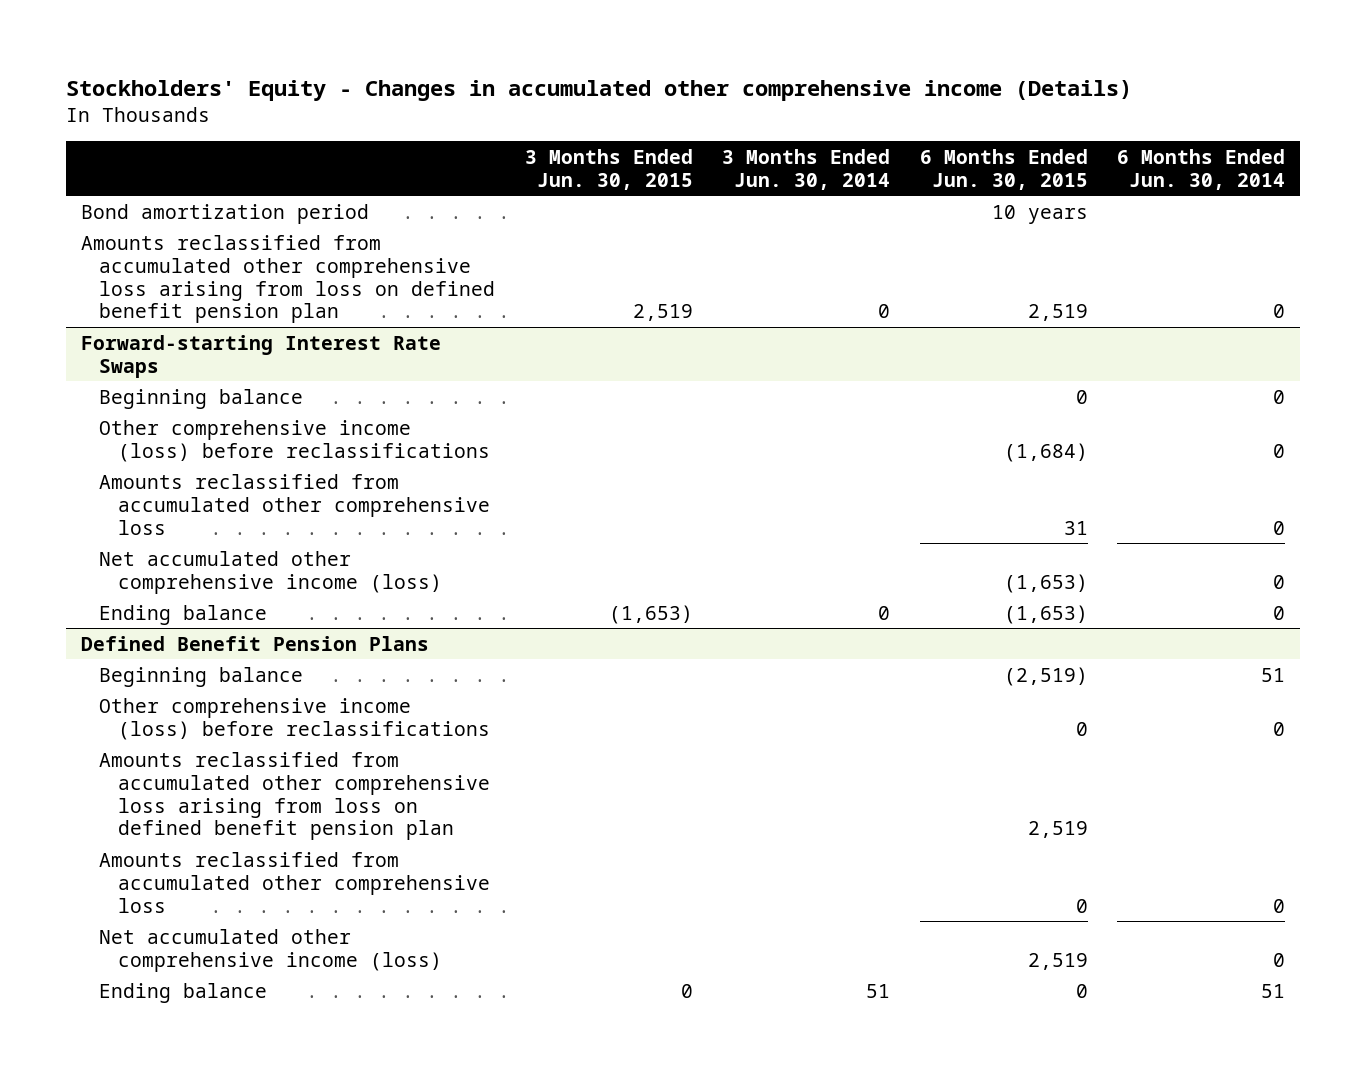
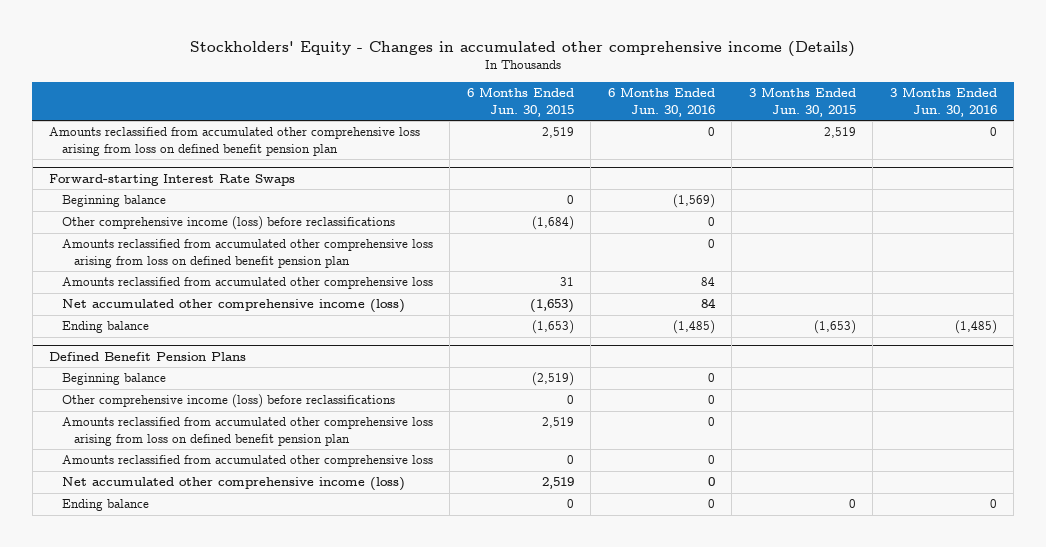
[722,148,891,190] 3 Months Ended Jun. 30, 2014 -> none
[1117,148,1286,190] 6 Months Ended Jun. 30, 2014 -> none
none -> [607,87,715,117] 6 Months Ended Jun. 30, 2016
none -> [889,87,997,117] 3 Months Ended Jun. 30, 2016
[80,203,369,224] Bond amortization period -> none
none -> [61,239,433,268] Amounts reclassified from accumulated other comprehensive loss arising from loss on defined benefit pension plan

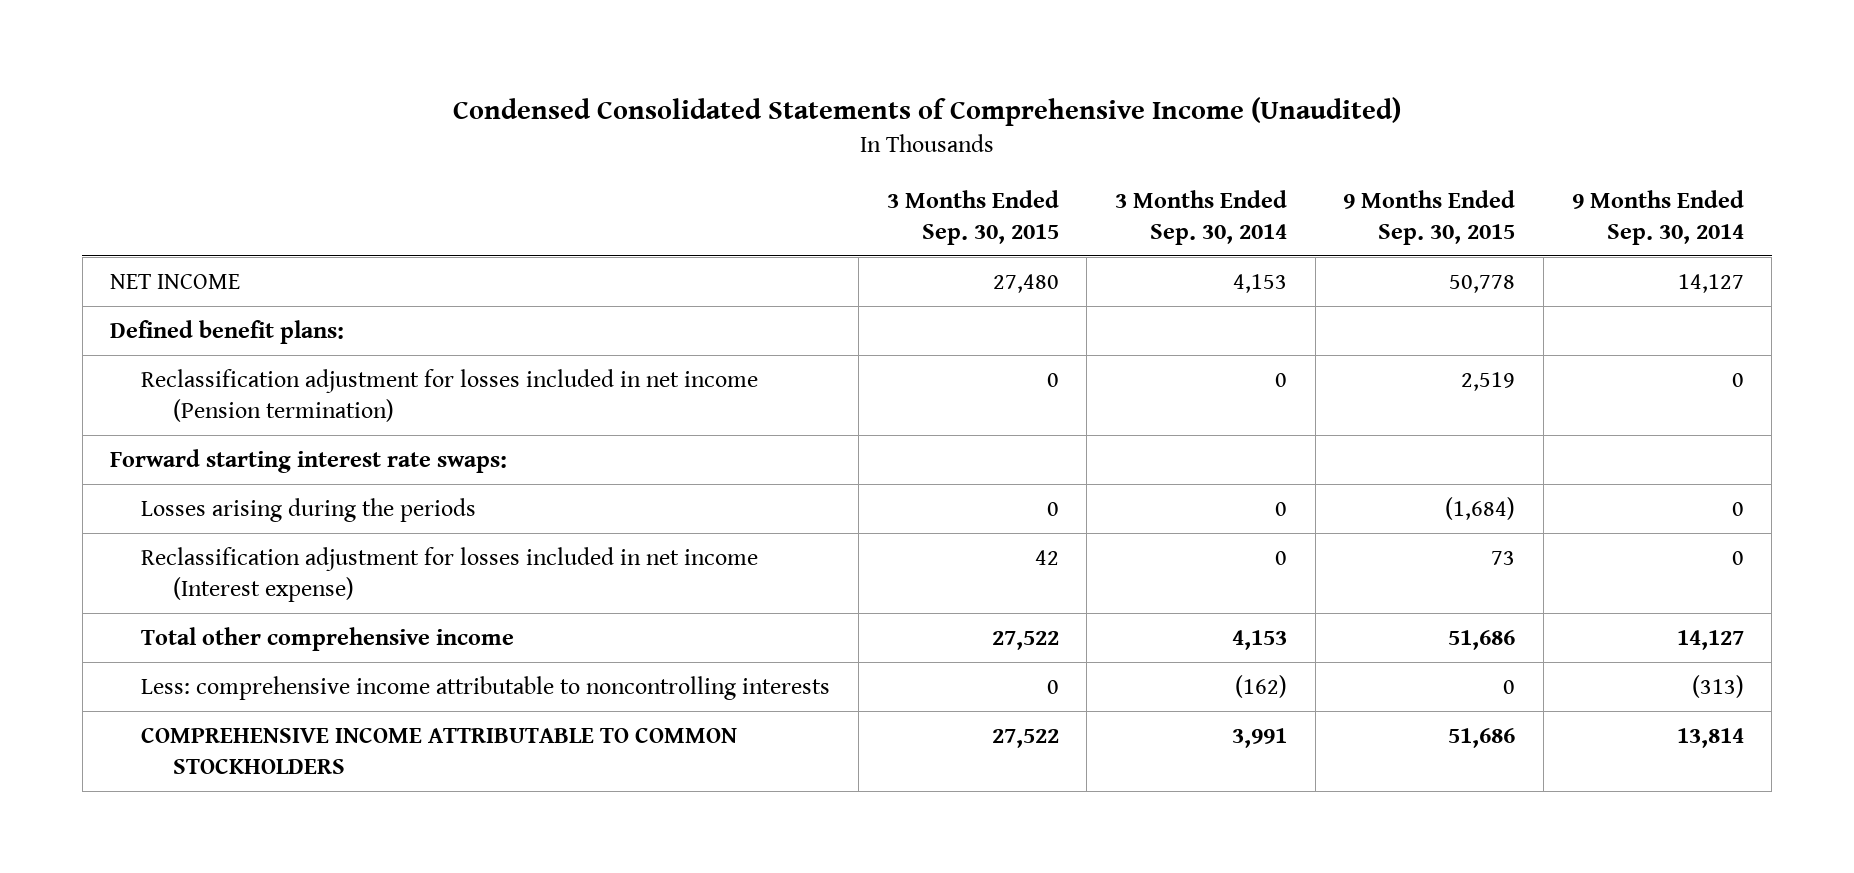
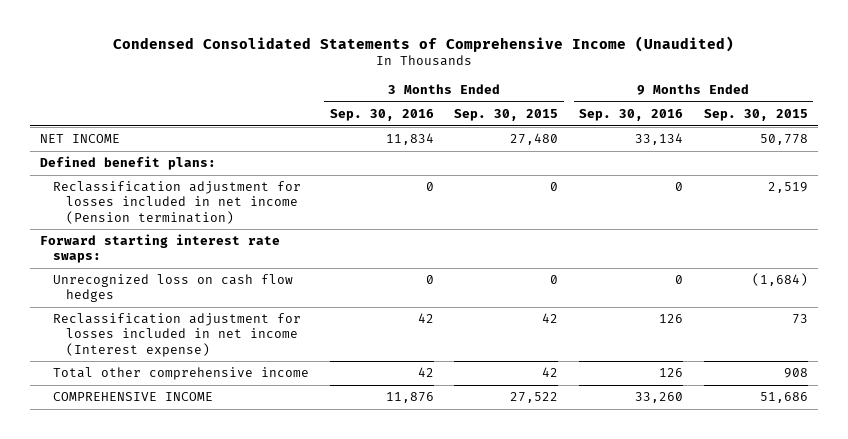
[1115,189,1288,245] 3 Months Ended Sep. 30, 2014 -> none
[1571,189,1744,245] 9 Months Ended Sep. 30, 2014 -> none
none -> [329,109,434,122] Sep. 30, 2016
none -> [579,109,684,122] Sep. 30, 2016
[141,497,477,522] Losses arising during the periods -> [52,274,293,303] Unrecognized loss on cash flow hedges
[141,675,831,700] Less: comprehensive income attributable to noncontrolling interests -> none
[991,630,1059,650] 27,522 -> [542,367,559,378] 42
[1448,629,1516,650] 51,686 -> [783,368,808,379] 908
[141,727,738,775] COMPREHENSIVE INCOME ATTRIBUTABLE TO COMMON STOCKHOLDERS -> [52,392,213,402] COMPREHENSIVE INCOME

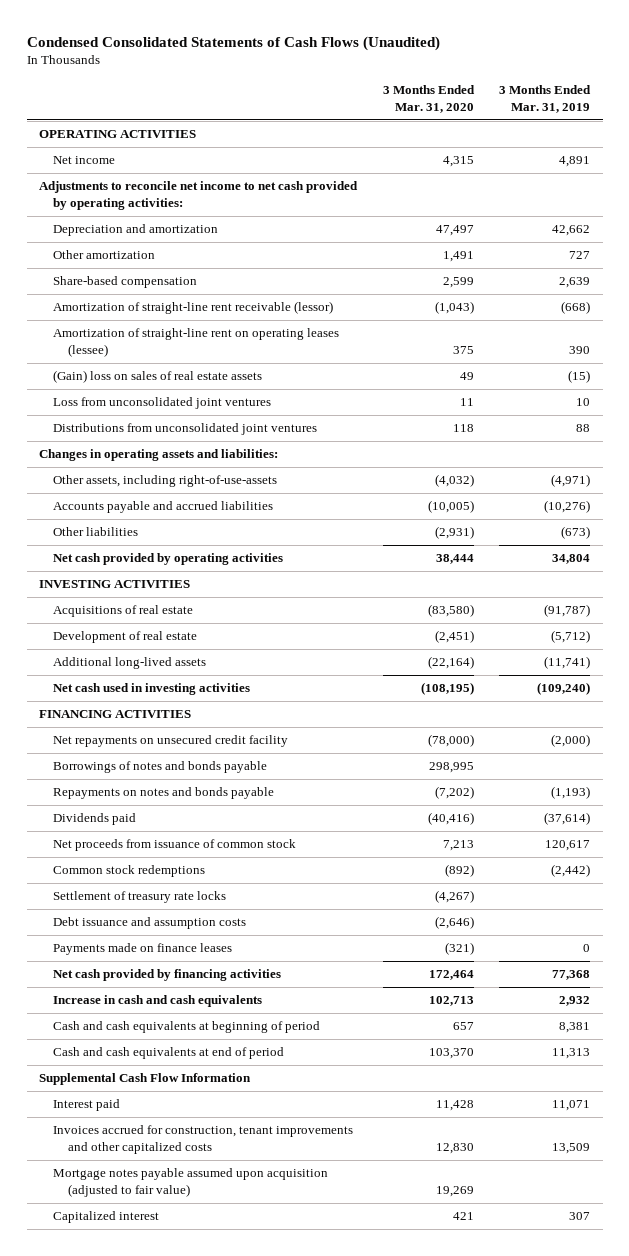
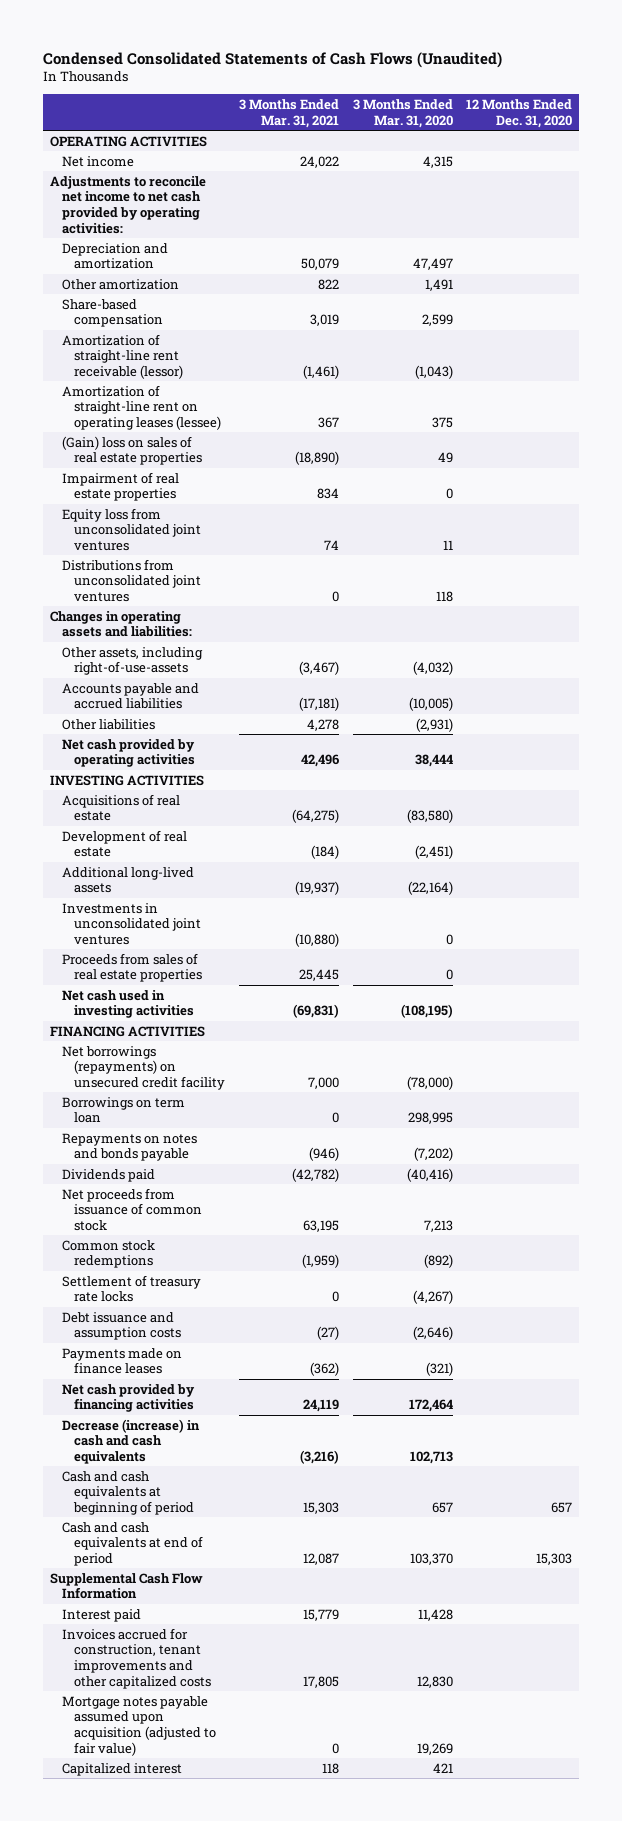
[499,85,592,113] 3 Months Ended Mar. 31, 2019 -> none
none -> [238,99,339,128] 3 Months Ended Mar. 31, 2021
none -> [466,99,573,128] 12 Months Ended Dec. 31, 2020
[53,370,263,384] (Gain) loss on sales of real estate assets -> [62,435,203,466] (Gain) loss on sales of real estate properties
none -> [62,471,180,502] Impairment of real estate properties
[53,397,272,410] Loss from unconsolidated joint ventures -> [62,507,202,551] Equity loss from unconsolidated joint ventures
none -> [62,902,202,945] Investments in unconsolidated joint ventures
none -> [62,952,203,983] Proceeds from sales of real estate properties
[53,735,289,748] Net repayments on unsecured credit facility -> [62,1045,226,1090] Net borrowings (repayments) on unsecured credit facility
[53,761,268,774] Borrowings of notes and bonds payable -> [62,1096,186,1124] Borrowings on term loan
[53,995,263,1008] Increase in cash and cash equivalents -> [62,1418,201,1464] Decrease (increase) in cash and cash equivalents

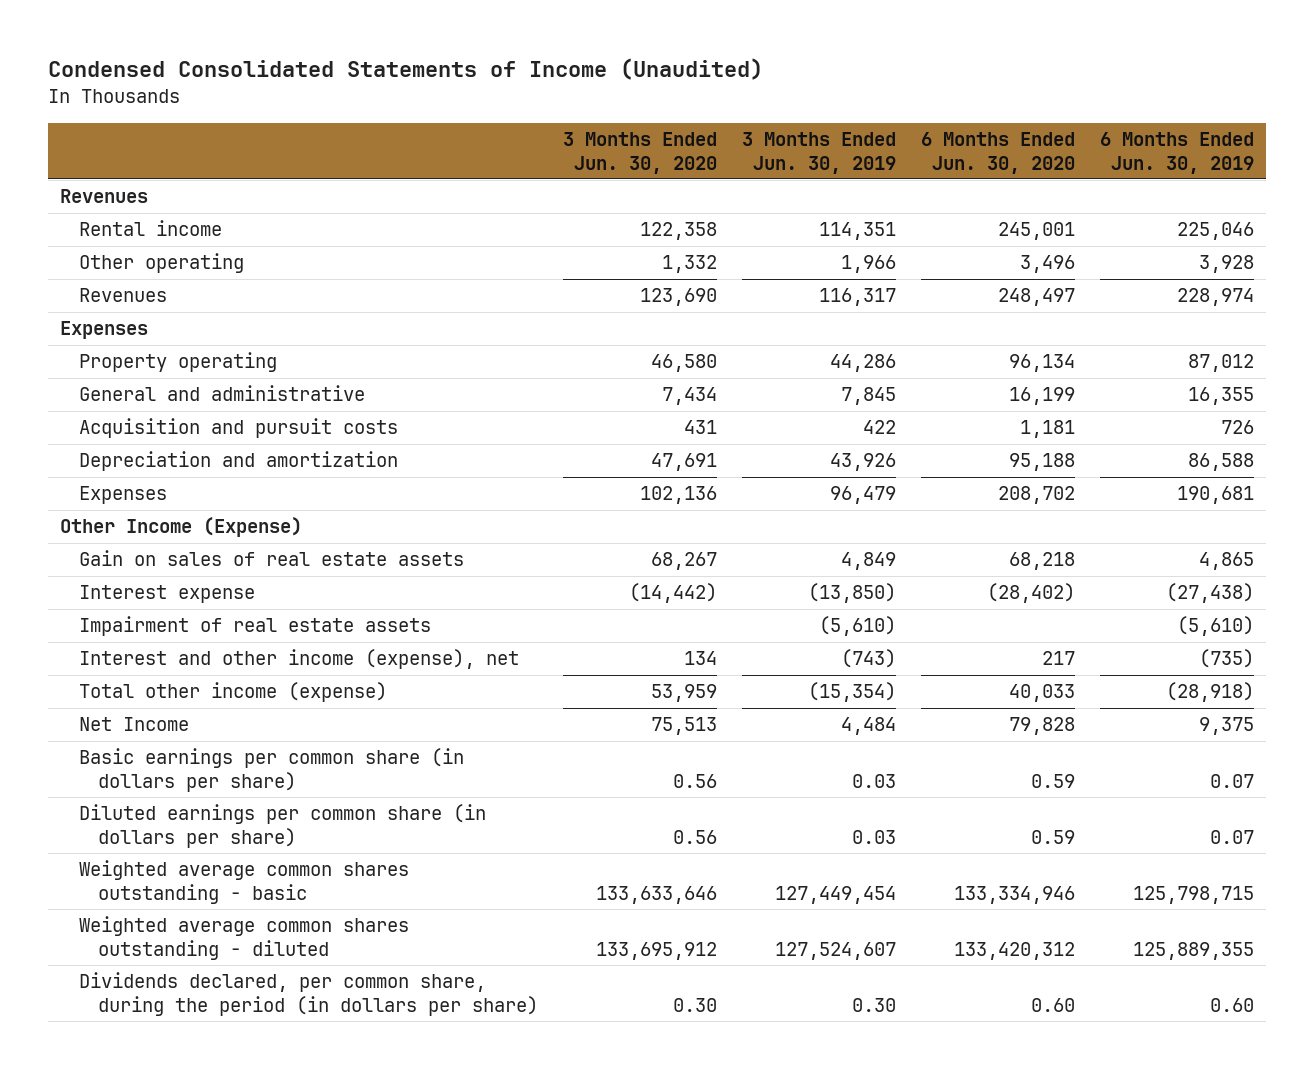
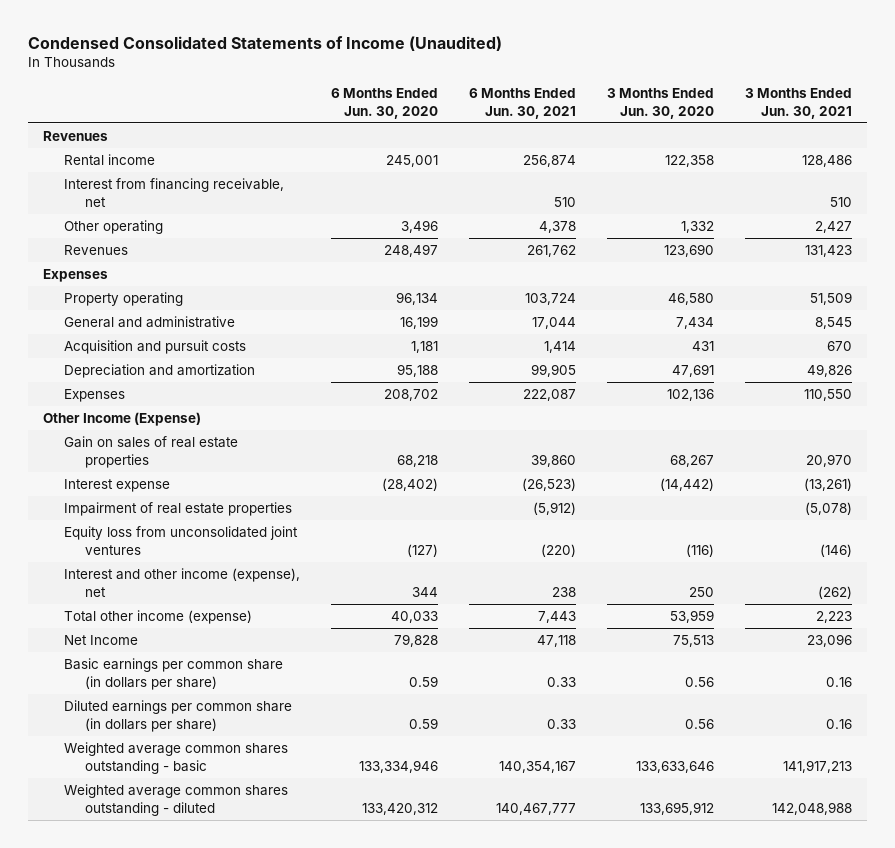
[741,132,896,174] 3 Months Ended Jun. 30, 2019 -> none
[1099,132,1254,174] 6 Months Ended Jun. 30, 2019 -> none
none -> [468,88,576,119] 6 Months Ended Jun. 30, 2021
none -> [744,88,852,119] 3 Months Ended Jun. 30, 2021
none -> [63,178,284,207] Interest from financing receivable, net
[78,550,464,567] Gain on sales of real estate assets -> [63,436,238,468] Gain on sales of real estate properties
[78,616,431,637] Impairment of real estate assets -> [63,502,292,517] Impairment of real estate properties
none -> [63,526,298,555] Equity loss from unconsolidated joint ventures
[683,651,717,666] 134 -> [688,586,714,597] 250
[1041,651,1075,666] 217 -> [411,586,438,597] 344
[78,972,538,1017] Dividends declared, per common share, during the period (in dollars per share) -> none

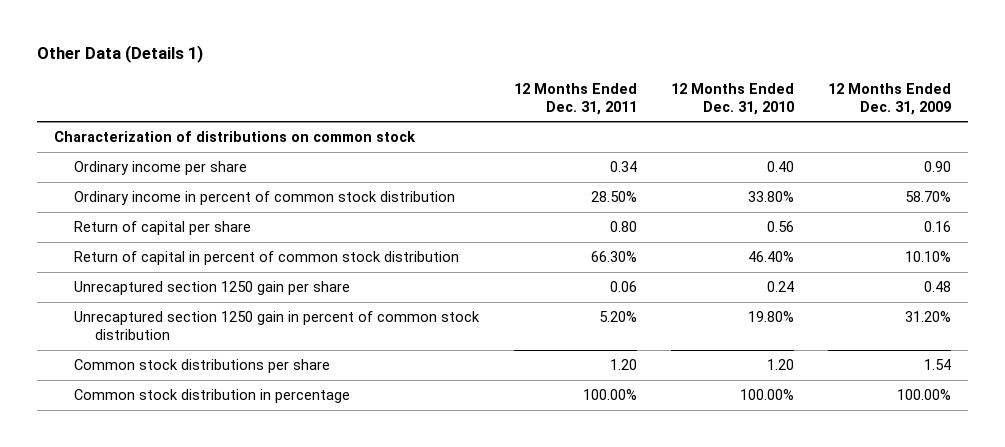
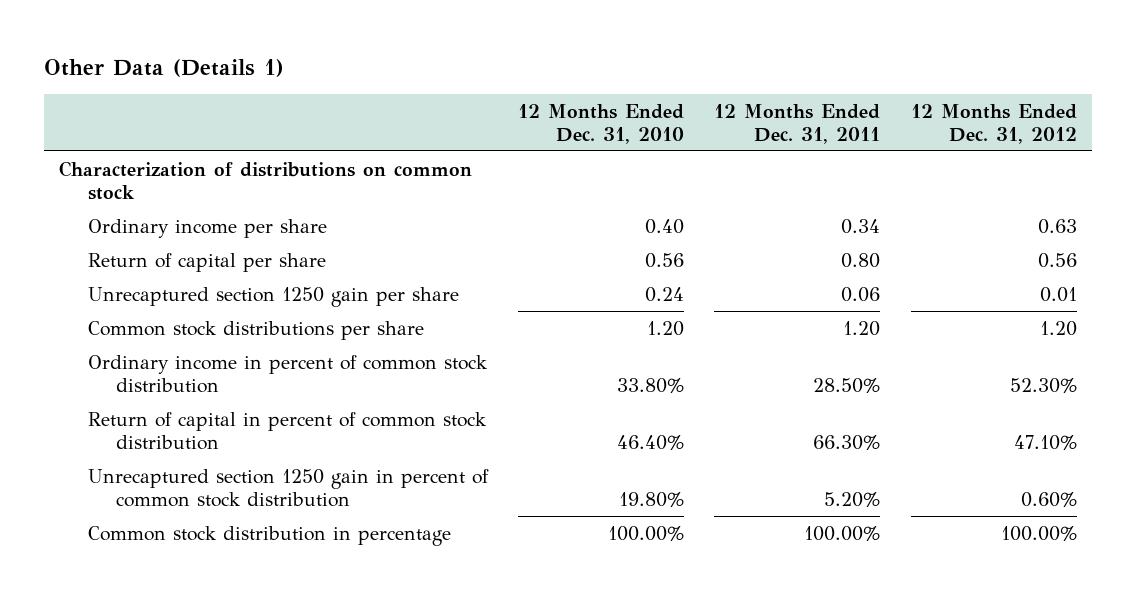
[828,82,952,115] 12 Months Ended Dec. 31, 2009 -> none
none -> [910,103,1077,144] 12 Months Ended Dec. 31, 2012
[74,190,456,205] Ordinary income in percent of common stock distribution -> [87,354,488,393] Ordinary income in percent of common stock distribution
[74,250,460,265] Return of capital in percent of common stock distribution -> [87,411,487,450] Return of capital in percent of common stock distribution
[74,310,481,341] Unrecaptured section 1250 gain in percent of common stock distribution -> [87,468,489,507] Unrecaptured section 1250 gain in percent of common stock distribution

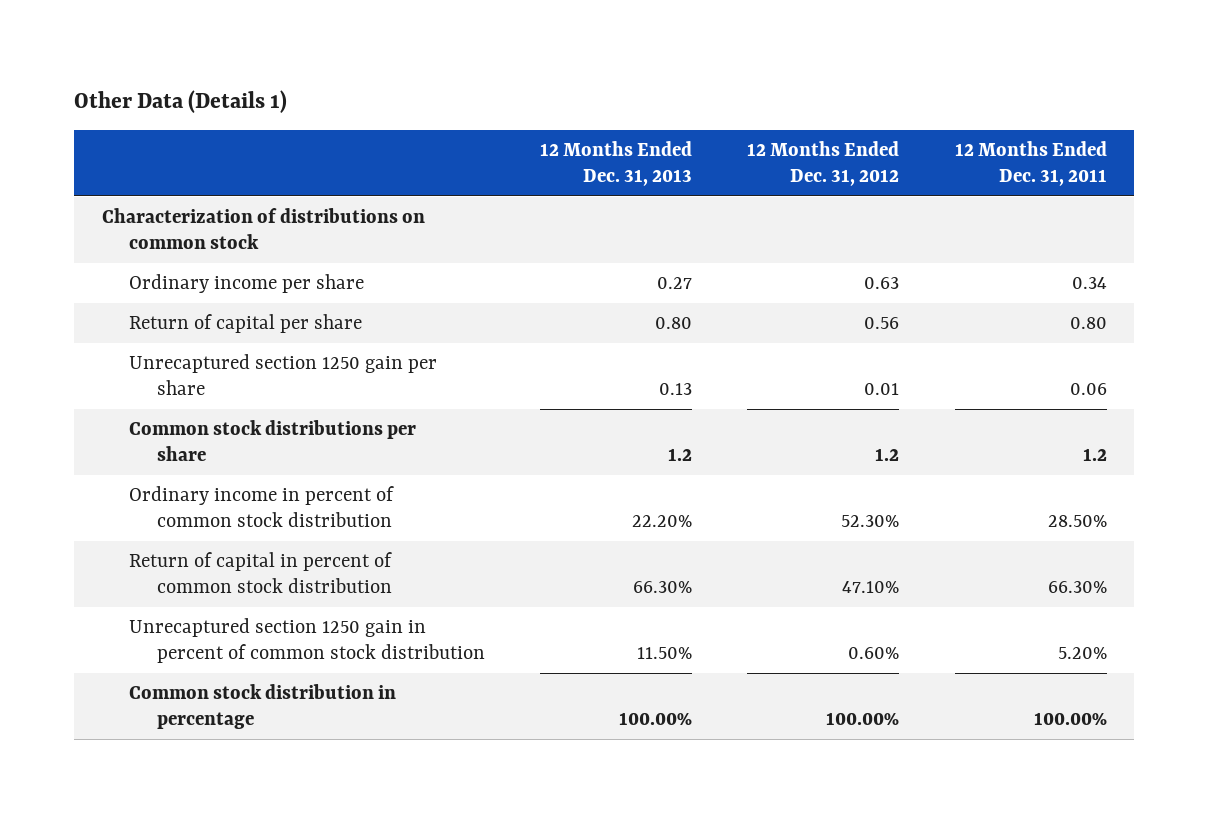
[518,103,685,144] 12 Months Ended Dec. 31, 2010 -> none
none -> [539,140,692,187] 12 Months Ended Dec. 31, 2013
[843,320,881,336] 1.20 -> [1082,448,1107,462] 1.2
[1039,320,1077,336] 1.20 -> [875,448,900,462] 1.2

